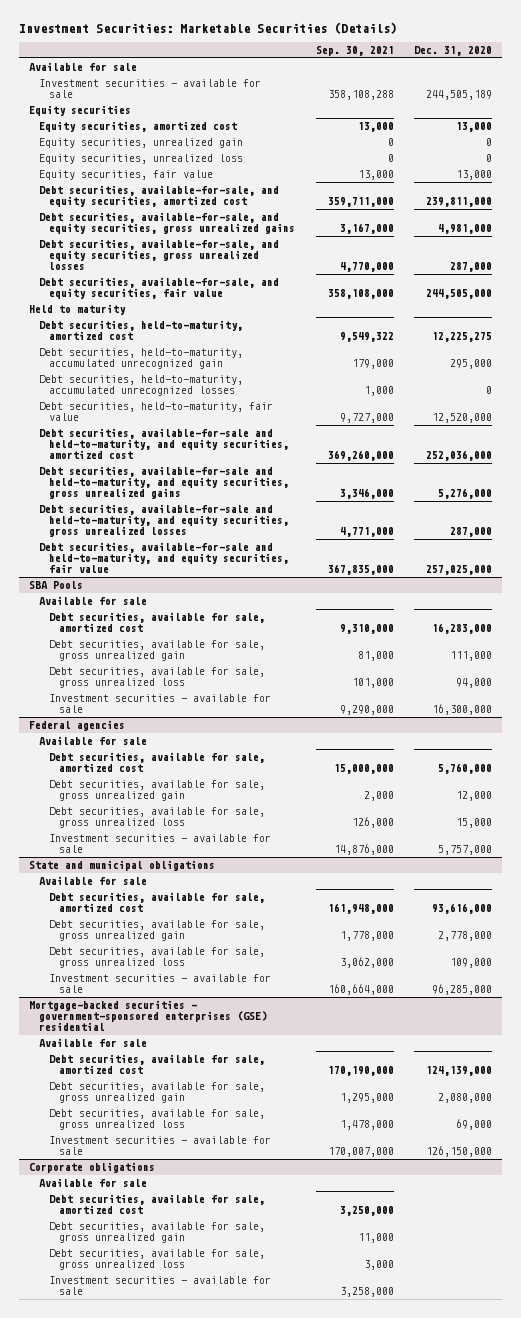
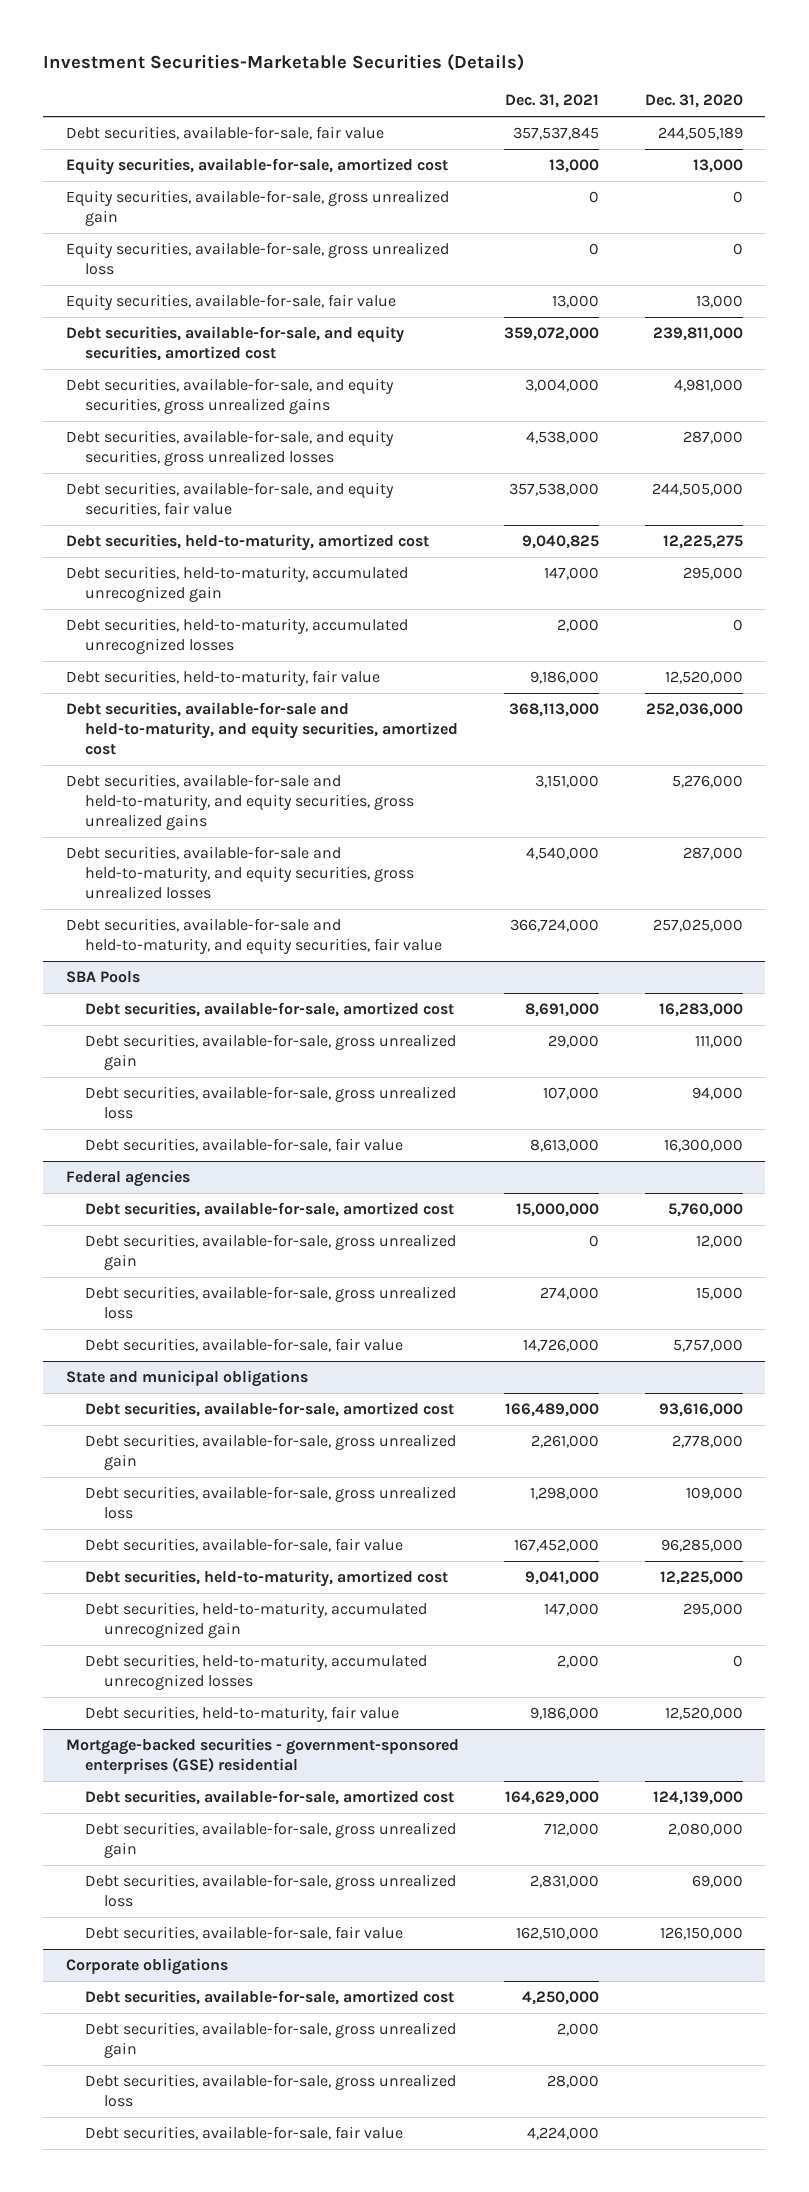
[19,22,398,35] Investment Securities: Marketable Securities (Details) -> [43,53,525,71] Investment Securities-Marketable Securities (Details)
[315,46,394,57] Sep. 30, 2021 -> none
none -> [505,94,600,109] Dec. 31, 2021
[29,61,138,71] Available for sale -> none
[29,104,132,116] Equity securities -> none
[39,78,262,98] Investment securities - available for sale -> [65,126,384,141] Debt securities, available-for-sale, fair value
[39,120,238,132] Equity securities, amortized cost -> [65,158,448,176] Equity securities, available-for-sale, amortized cost
[39,137,244,148] Equity securities, unrealized gain -> [65,190,449,227] Equity securities, available-for-sale, gross unrealized gain
[39,153,244,164] Equity securities, unrealized loss -> [65,242,449,276] Equity securities, available-for-sale, gross unrealized loss
[39,169,214,180] Equity securities, fair value -> [65,294,396,311] Equity securities, available-for-sale, fair value
[29,303,127,315] Held to maturity -> none
[39,595,148,605] Available for sale -> none
[49,611,266,632] Debt securities, available for sale, amortized cost -> [85,1002,455,1018] Debt securities, available-for-sale, amortized cost
[49,639,266,661] Debt securities, available for sale, gross unrealized gain -> [85,1034,457,1071] Debt securities, available-for-sale, gross unrealized gain
[49,666,266,688] Debt securities, available for sale, gross unrealized loss -> [85,1086,457,1120] Debt securities, available-for-sale, gross unrealized loss
[49,693,272,713] Investment securities - available for sale -> [85,1138,404,1153] Debt securities, available-for-sale, fair value
[39,735,148,745] Available for sale -> none
[49,751,266,772] Debt securities, available for sale, amortized cost -> [85,1202,455,1218] Debt securities, available-for-sale, amortized cost
[49,779,266,801] Debt securities, available for sale, gross unrealized gain -> [85,1234,457,1271] Debt securities, available-for-sale, gross unrealized gain
[49,806,266,828] Debt securities, available for sale, gross unrealized loss -> [85,1286,457,1320] Debt securities, available-for-sale, gross unrealized loss
[49,833,272,853] Investment securities - available for sale -> [85,1338,404,1353] Debt securities, available-for-sale, fair value
[39,875,148,885] Available for sale -> none
[49,891,266,912] Debt securities, available for sale, amortized cost -> [85,1402,455,1418] Debt securities, available-for-sale, amortized cost
[49,919,266,941] Debt securities, available for sale, gross unrealized gain -> [85,1434,457,1471] Debt securities, available-for-sale, gross unrealized gain
[49,946,266,968] Debt securities, available for sale, gross unrealized loss -> [85,1486,457,1520] Debt securities, available-for-sale, gross unrealized loss
[49,973,272,993] Investment securities - available for sale -> [85,1538,404,1553] Debt securities, available-for-sale, fair value
none -> [85,1570,449,1588] Debt securities, held-to-maturity, amortized cost
none -> [85,1602,428,1639] Debt securities, held-to-maturity, accumulated unrecognized gain
none -> [85,1654,428,1691] Debt securities, held-to-maturity, accumulated unrecognized losses
none -> [85,1706,400,1723] Debt securities, held-to-maturity, fair value
[39,1037,148,1047] Available for sale -> none
[49,1053,266,1074] Debt securities, available for sale, amortized cost -> [85,1790,455,1806] Debt securities, available-for-sale, amortized cost
[49,1081,266,1103] Debt securities, available for sale, gross unrealized gain -> [85,1822,457,1859] Debt securities, available-for-sale, gross unrealized gain
[49,1108,266,1130] Debt securities, available for sale, gross unrealized loss -> [85,1874,457,1908] Debt securities, available-for-sale, gross unrealized loss
[49,1135,272,1155] Investment securities - available for sale -> [85,1926,404,1941] Debt securities, available-for-sale, fair value
[39,1177,148,1187] Available for sale -> none
[49,1193,266,1214] Debt securities, available for sale, amortized cost -> [85,1990,455,2006] Debt securities, available-for-sale, amortized cost
[49,1221,266,1243] Debt securities, available for sale, gross unrealized gain -> [85,2022,457,2059] Debt securities, available-for-sale, gross unrealized gain
[49,1248,266,1270] Debt securities, available for sale, gross unrealized loss -> [85,2074,457,2108] Debt securities, available-for-sale, gross unrealized loss
[49,1275,272,1295] Investment securities - available for sale -> [85,2126,404,2141] Debt securities, available-for-sale, fair value

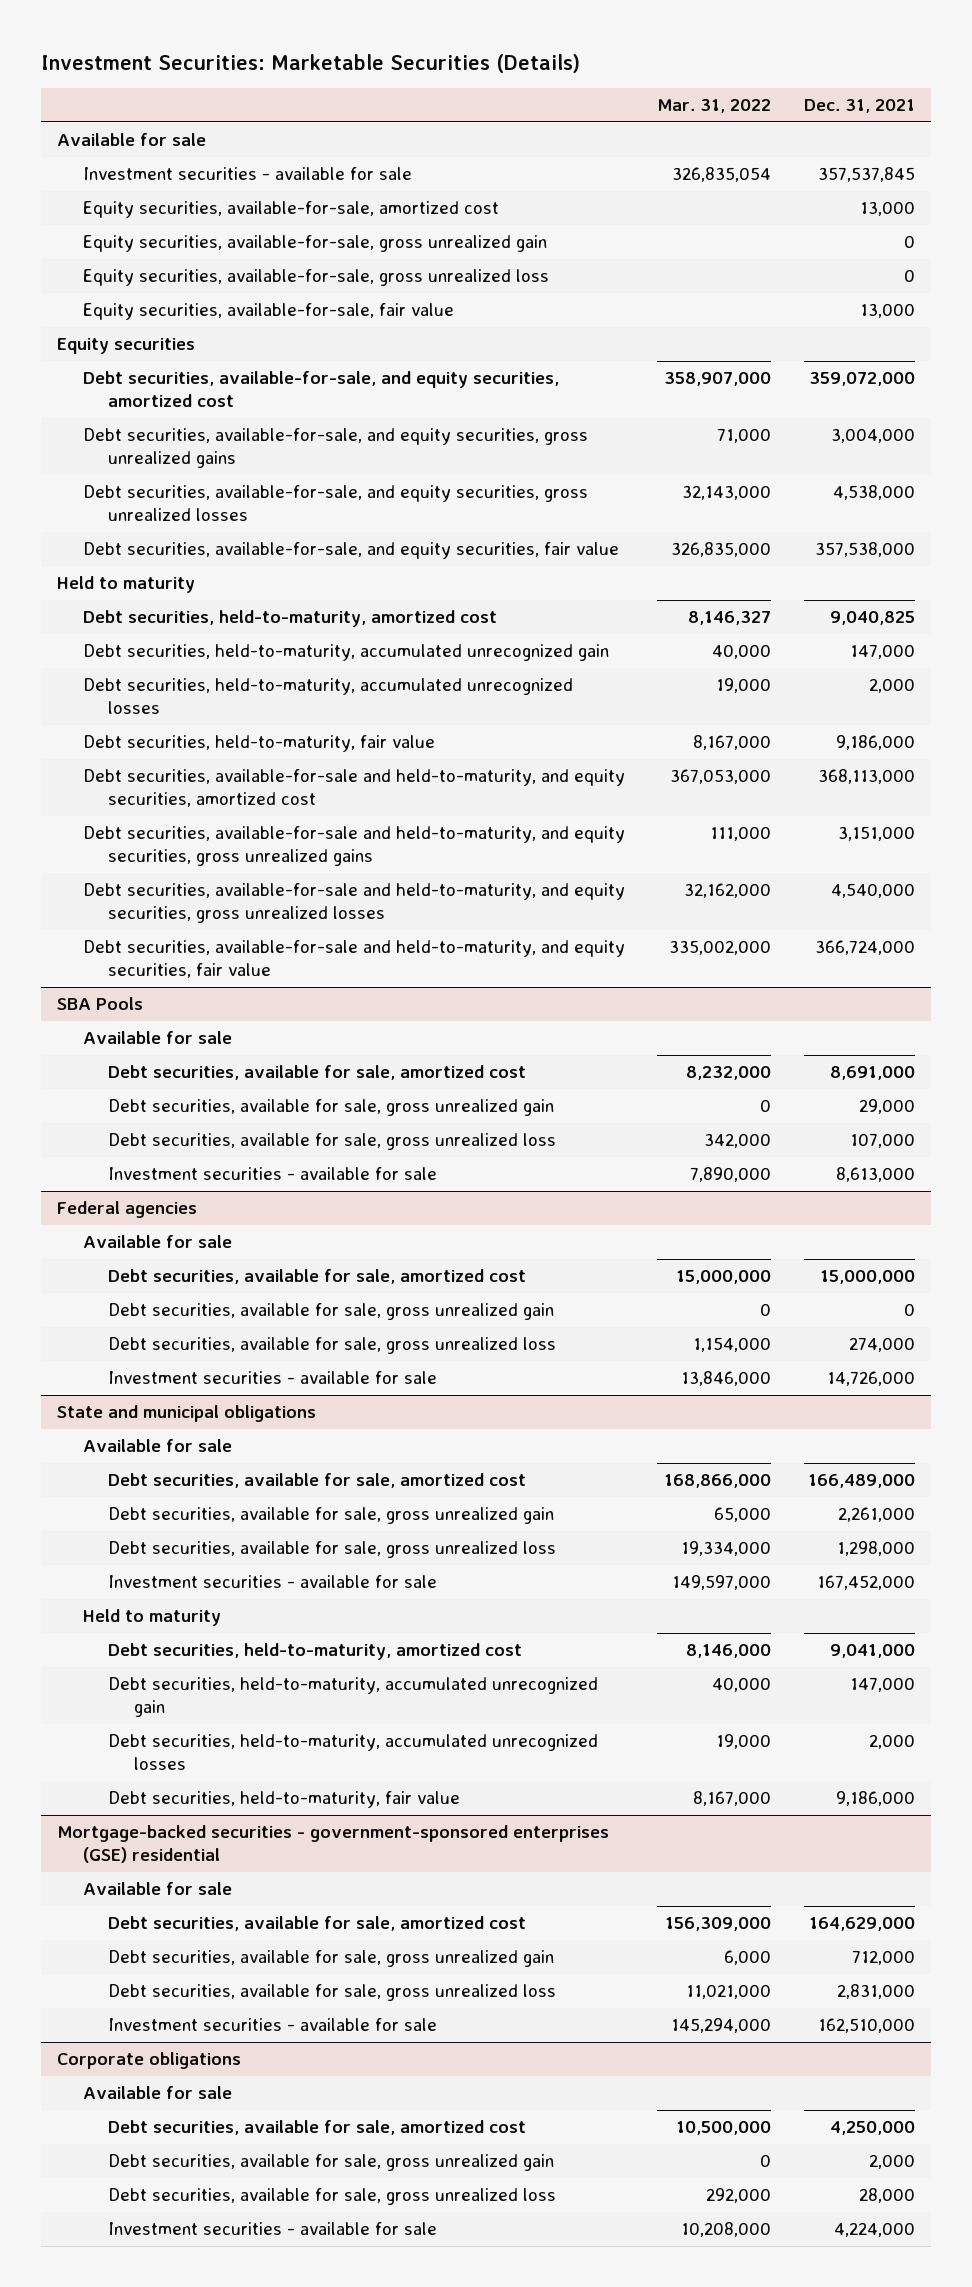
[43,53,525,71] Investment Securities-Marketable Securities (Details) -> [40,53,580,73] Investment Securities: Marketable Securities (Details)
[644,94,743,109] Dec. 31, 2020 -> none
none -> [657,99,772,114] Mar. 31, 2022
none -> [57,133,207,147] Available for sale
[65,126,384,141] Debt securities, available-for-sale, fair value -> [82,167,412,181] Investment securities - available for sale
none -> [57,338,196,355] Equity securities
none -> [57,576,196,594] Held to maturity
none -> [82,1031,232,1045] Available for sale
[85,1002,455,1018] Debt securities, available-for-sale, amortized cost -> [108,1065,527,1081] Debt securities, available for sale, amortized cost
[85,1034,457,1071] Debt securities, available-for-sale, gross unrealized gain -> [108,1099,555,1117] Debt securities, available for sale, gross unrealized gain
[85,1086,457,1120] Debt securities, available-for-sale, gross unrealized loss -> [108,1133,557,1151] Debt securities, available for sale, gross unrealized loss
[85,1138,404,1153] Debt securities, available-for-sale, fair value -> [108,1167,438,1181] Investment securities - available for sale
none -> [82,1235,232,1249] Available for sale
[85,1202,455,1218] Debt securities, available-for-sale, amortized cost -> [108,1269,527,1285] Debt securities, available for sale, amortized cost
[85,1234,457,1271] Debt securities, available-for-sale, gross unrealized gain -> [108,1303,555,1321] Debt securities, available for sale, gross unrealized gain
[85,1286,457,1320] Debt securities, available-for-sale, gross unrealized loss -> [108,1337,557,1355] Debt securities, available for sale, gross unrealized loss
[85,1338,404,1353] Debt securities, available-for-sale, fair value -> [108,1371,438,1385] Investment securities - available for sale
none -> [82,1439,232,1453] Available for sale
[85,1402,455,1418] Debt securities, available-for-sale, amortized cost -> [108,1473,527,1489] Debt securities, available for sale, amortized cost
[85,1434,457,1471] Debt securities, available-for-sale, gross unrealized gain -> [108,1507,555,1525] Debt securities, available for sale, gross unrealized gain
[85,1486,457,1520] Debt securities, available-for-sale, gross unrealized loss -> [108,1541,557,1559] Debt securities, available for sale, gross unrealized loss
[85,1538,404,1553] Debt securities, available-for-sale, fair value -> [108,1575,438,1589] Investment securities - available for sale
none -> [82,1609,221,1627] Held to maturity
none -> [82,1882,232,1896] Available for sale
[85,1790,455,1806] Debt securities, available-for-sale, amortized cost -> [108,1916,527,1932] Debt securities, available for sale, amortized cost
[85,1822,457,1859] Debt securities, available-for-sale, gross unrealized gain -> [108,1950,555,1968] Debt securities, available for sale, gross unrealized gain
[85,1874,457,1908] Debt securities, available-for-sale, gross unrealized loss -> [108,1984,557,2002] Debt securities, available for sale, gross unrealized loss
[85,1926,404,1941] Debt securities, available-for-sale, fair value -> [108,2018,438,2032] Investment securities - available for sale
none -> [82,2086,232,2100] Available for sale
[85,1990,455,2006] Debt securities, available-for-sale, amortized cost -> [108,2120,527,2136] Debt securities, available for sale, amortized cost
[85,2022,457,2059] Debt securities, available-for-sale, gross unrealized gain -> [108,2154,555,2172] Debt securities, available for sale, gross unrealized gain
[85,2074,457,2108] Debt securities, available-for-sale, gross unrealized loss -> [108,2188,557,2206] Debt securities, available for sale, gross unrealized loss
[85,2126,404,2141] Debt securities, available-for-sale, fair value -> [108,2222,438,2236] Investment securities - available for sale

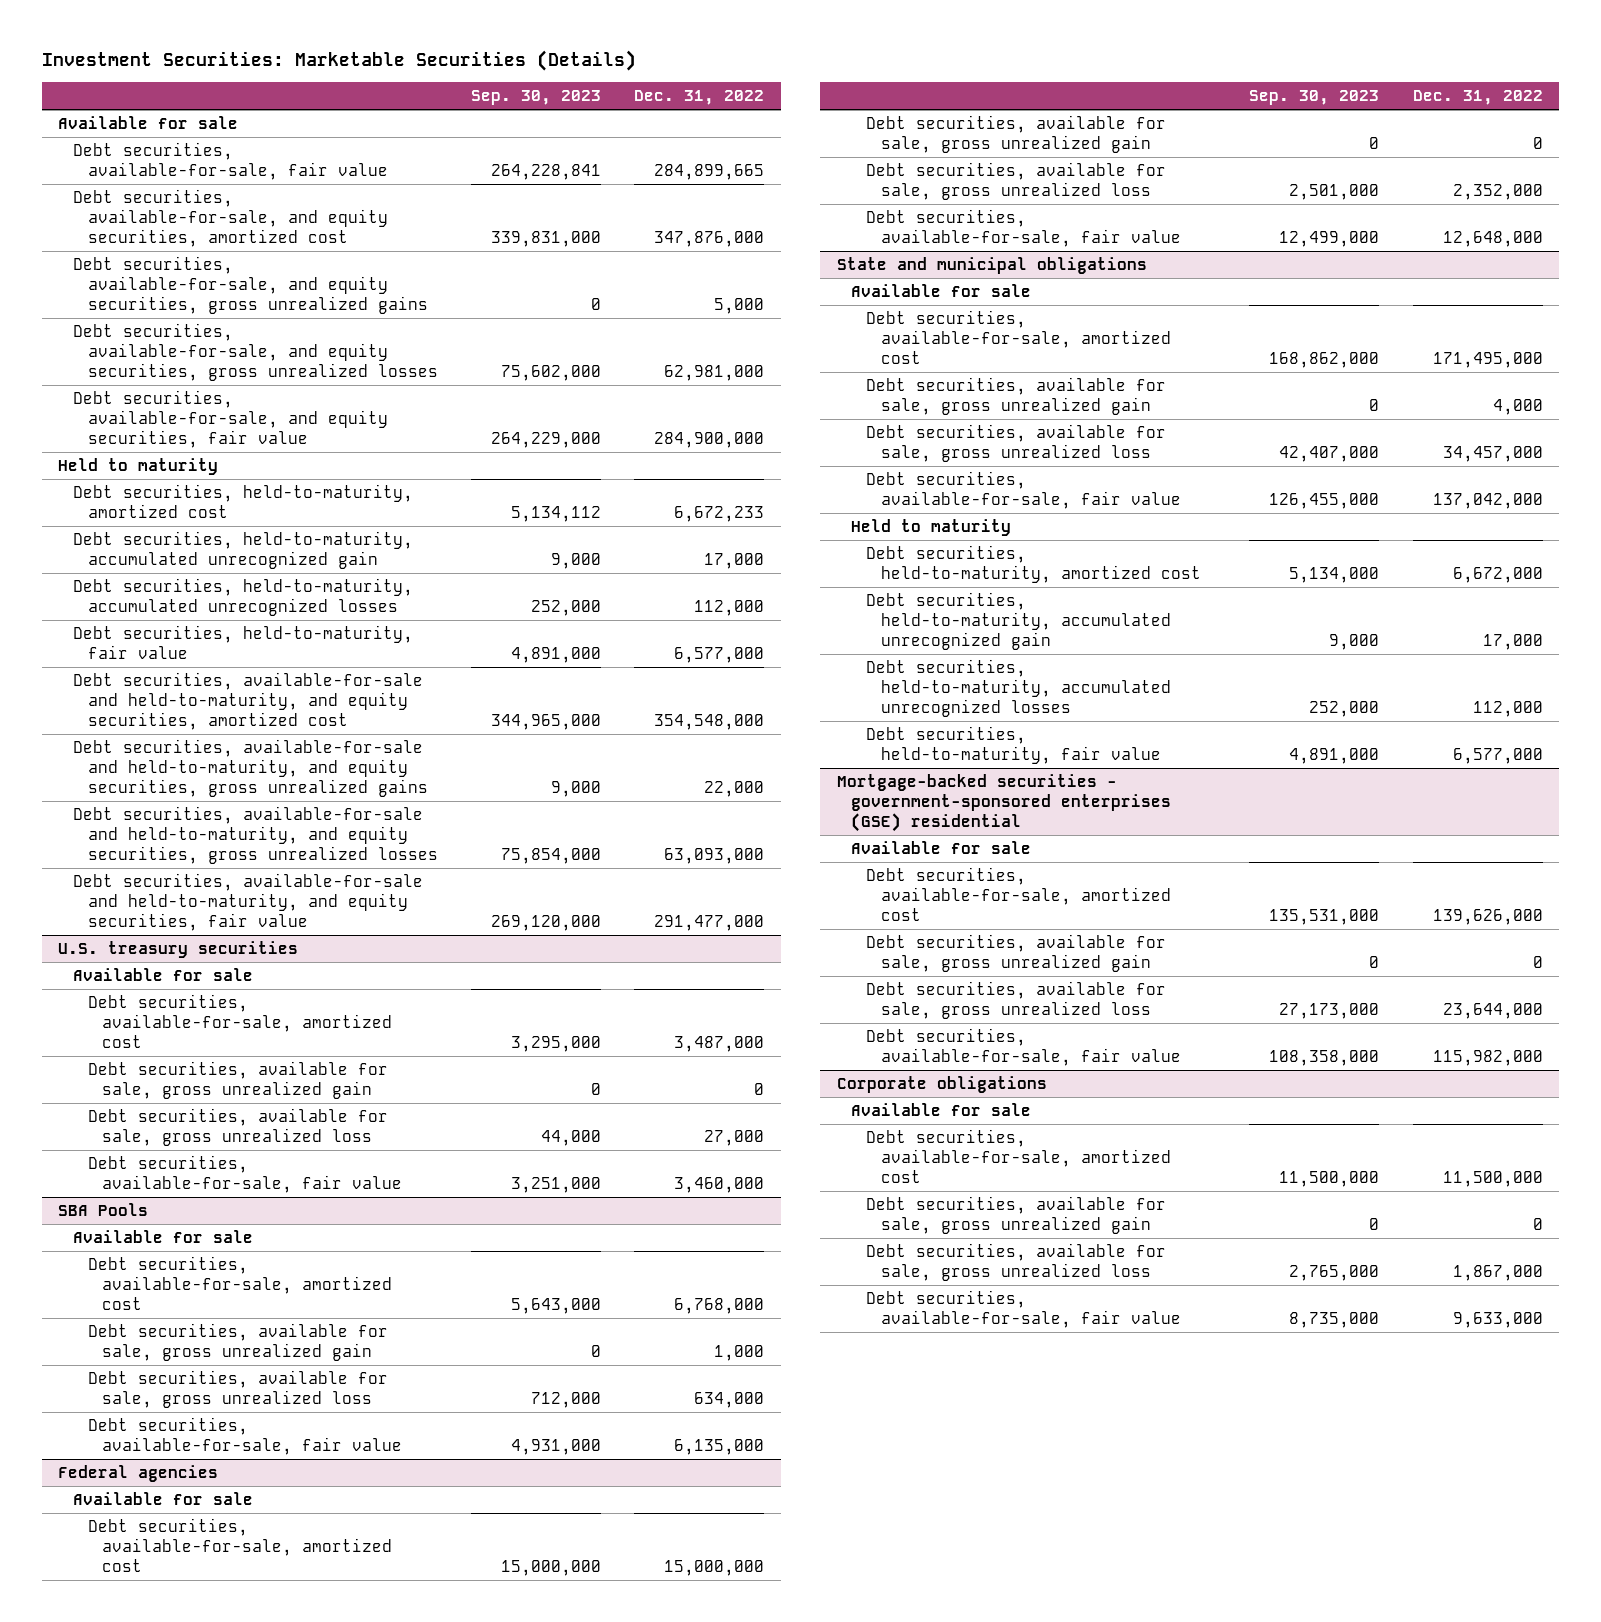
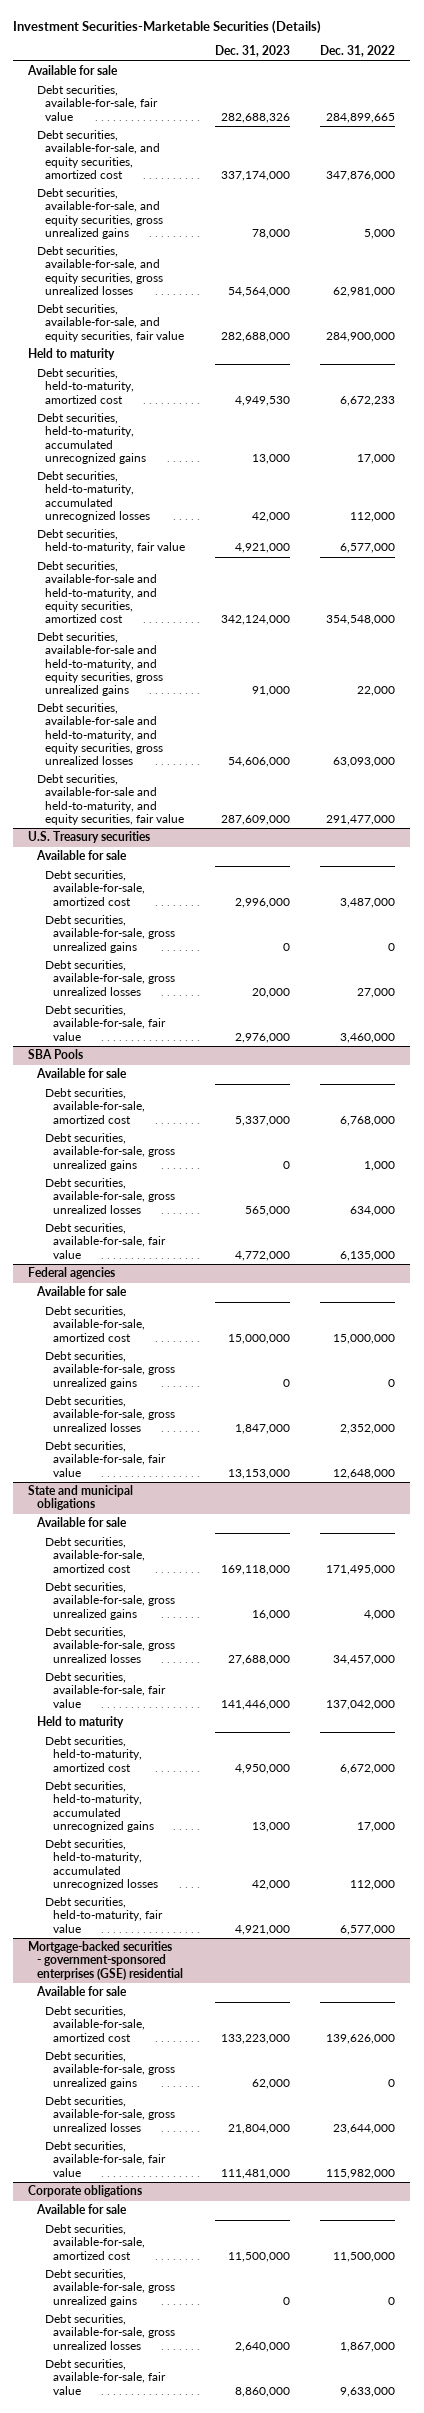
[41,49,636,71] Investment Securities: Marketable Securities (Details) -> [13,19,322,34] Investment Securities-Marketable Securities (Details)
[470,89,601,105] Sep. 30, 2023 -> none
none -> [215,45,291,58] Dec. 31, 2023
[72,531,413,570] Debt securities, held-to-maturity, accumulated unrecognized gain -> [36,413,147,464] Debt securities, held-to-maturity, accumulated unrecognized gains
[58,941,299,959] U.S. treasury securities -> [28,831,151,844] U.S. Treasury securities
[87,1061,388,1100] Debt securities, available for sale, gross unrealized gain -> [45,915,176,953] Debt securities, available-for-sale, gross unrealized gains
[87,1108,388,1147] Debt securities, available for sale, gross unrealized loss -> [45,960,176,996] Debt securities, available-for-sale, gross unrealized losses
[87,1323,388,1362] Debt securities, available for sale, gross unrealized gain -> [45,1133,176,1171] Debt securities, available-for-sale, gross unrealized gains
[87,1370,388,1409] Debt securities, available for sale, gross unrealized loss -> [45,1178,176,1214] Debt securities, available-for-sale, gross unrealized losses
[866,115,1167,154] Debt securities, available for sale, gross unrealized gain -> [45,1351,176,1389] Debt securities, available-for-sale, gross unrealized gains
[866,162,1167,201] Debt securities, available for sale, gross unrealized loss -> [45,1396,176,1432] Debt securities, available-for-sale, gross unrealized losses
[866,377,1167,416] Debt securities, available for sale, gross unrealized gain -> [45,1582,176,1620] Debt securities, available-for-sale, gross unrealized gains
[866,424,1167,463] Debt securities, available for sale, gross unrealized loss -> [45,1627,176,1663] Debt securities, available-for-sale, gross unrealized losses
[866,592,1171,651] Debt securities, held-to-maturity, accumulated unrecognized gain -> [45,1781,155,1832] Debt securities, held-to-maturity, accumulated unrecognized gains
[866,934,1167,973] Debt securities, available for sale, gross unrealized gain -> [45,2051,176,2089] Debt securities, available-for-sale, gross unrealized gains
[866,981,1167,1020] Debt securities, available for sale, gross unrealized loss -> [45,2096,176,2132] Debt securities, available-for-sale, gross unrealized losses
[866,1196,1167,1235] Debt securities, available for sale, gross unrealized gain -> [45,2269,176,2307] Debt securities, available-for-sale, gross unrealized gains
[866,1243,1167,1282] Debt securities, available for sale, gross unrealized loss -> [45,2314,176,2350] Debt securities, available-for-sale, gross unrealized losses

